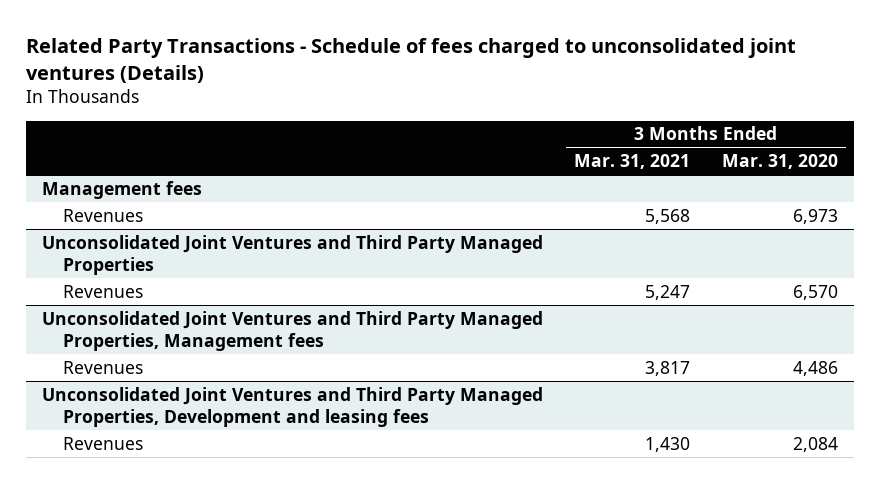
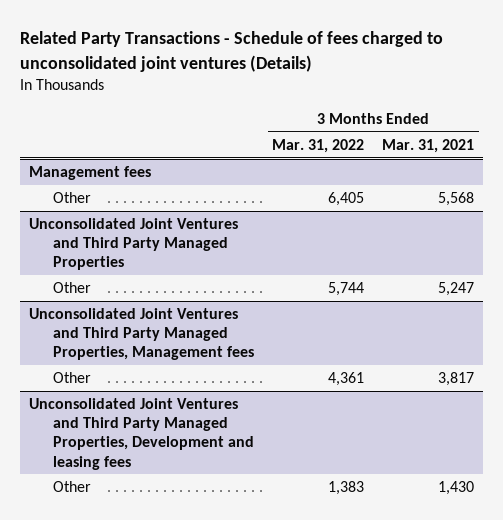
[721,154,838,170] Mar. 31, 2020 -> none
none -> [272,138,365,153] Mar. 31, 2022
[62,208,143,222] Revenues -> [53,192,92,204] Other
[62,284,143,298] Revenues -> [53,282,92,294] Other
[62,360,143,374] Revenues -> [53,372,92,384] Other
[62,436,143,450] Revenues -> [53,481,92,493] Other

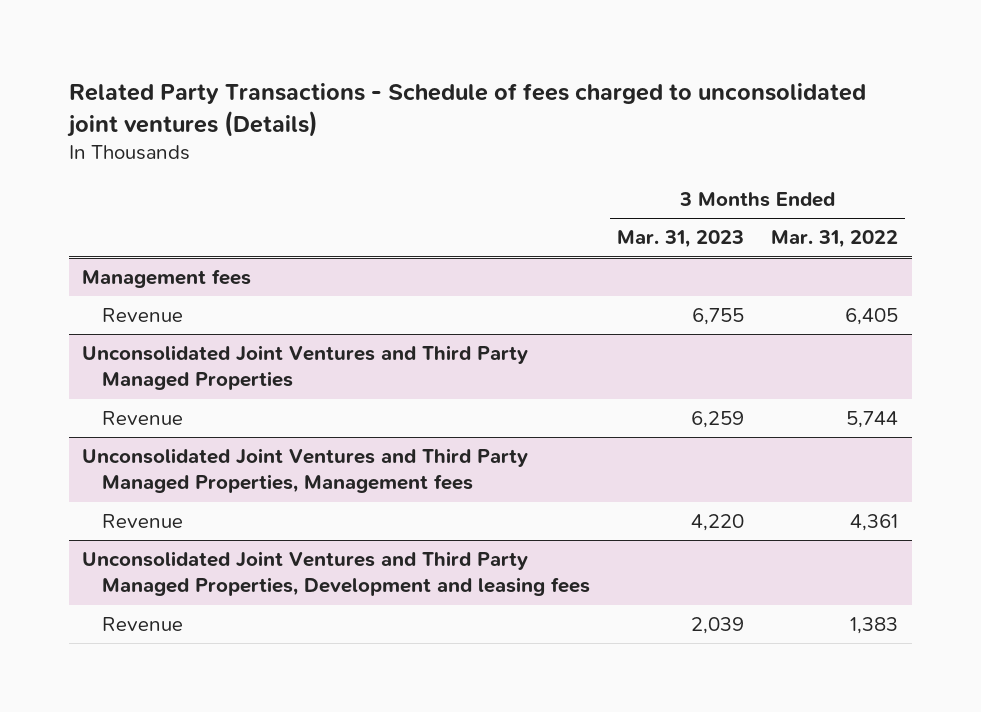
[382,138,475,153] Mar. 31, 2021 -> none
none -> [617,230,745,249] Mar. 31, 2023
[53,192,92,204] Other -> [102,308,184,323] Revenue
[53,282,92,294] Other -> [102,411,184,426] Revenue
[53,372,92,384] Other -> [102,514,184,529] Revenue
[53,481,92,493] Other -> [102,617,184,632] Revenue

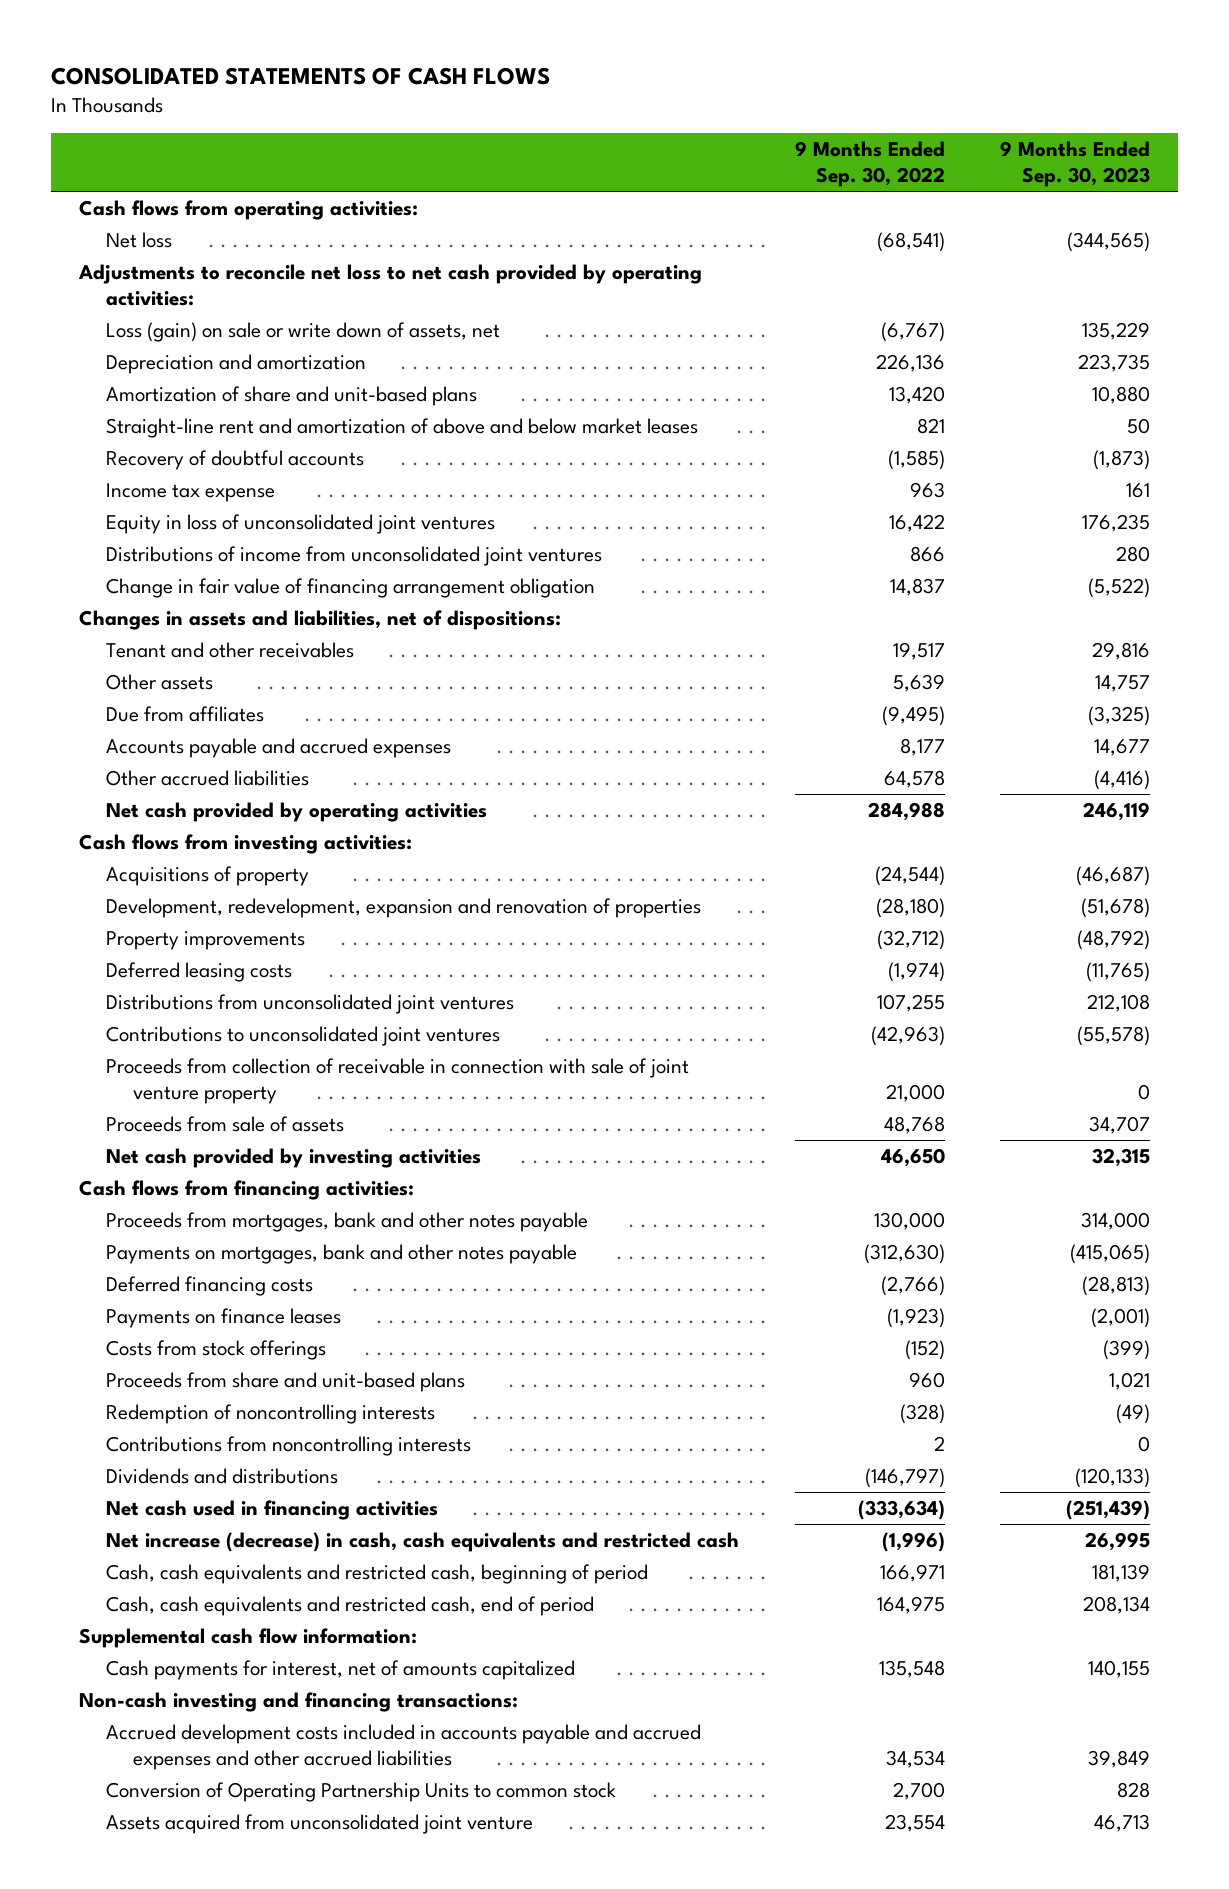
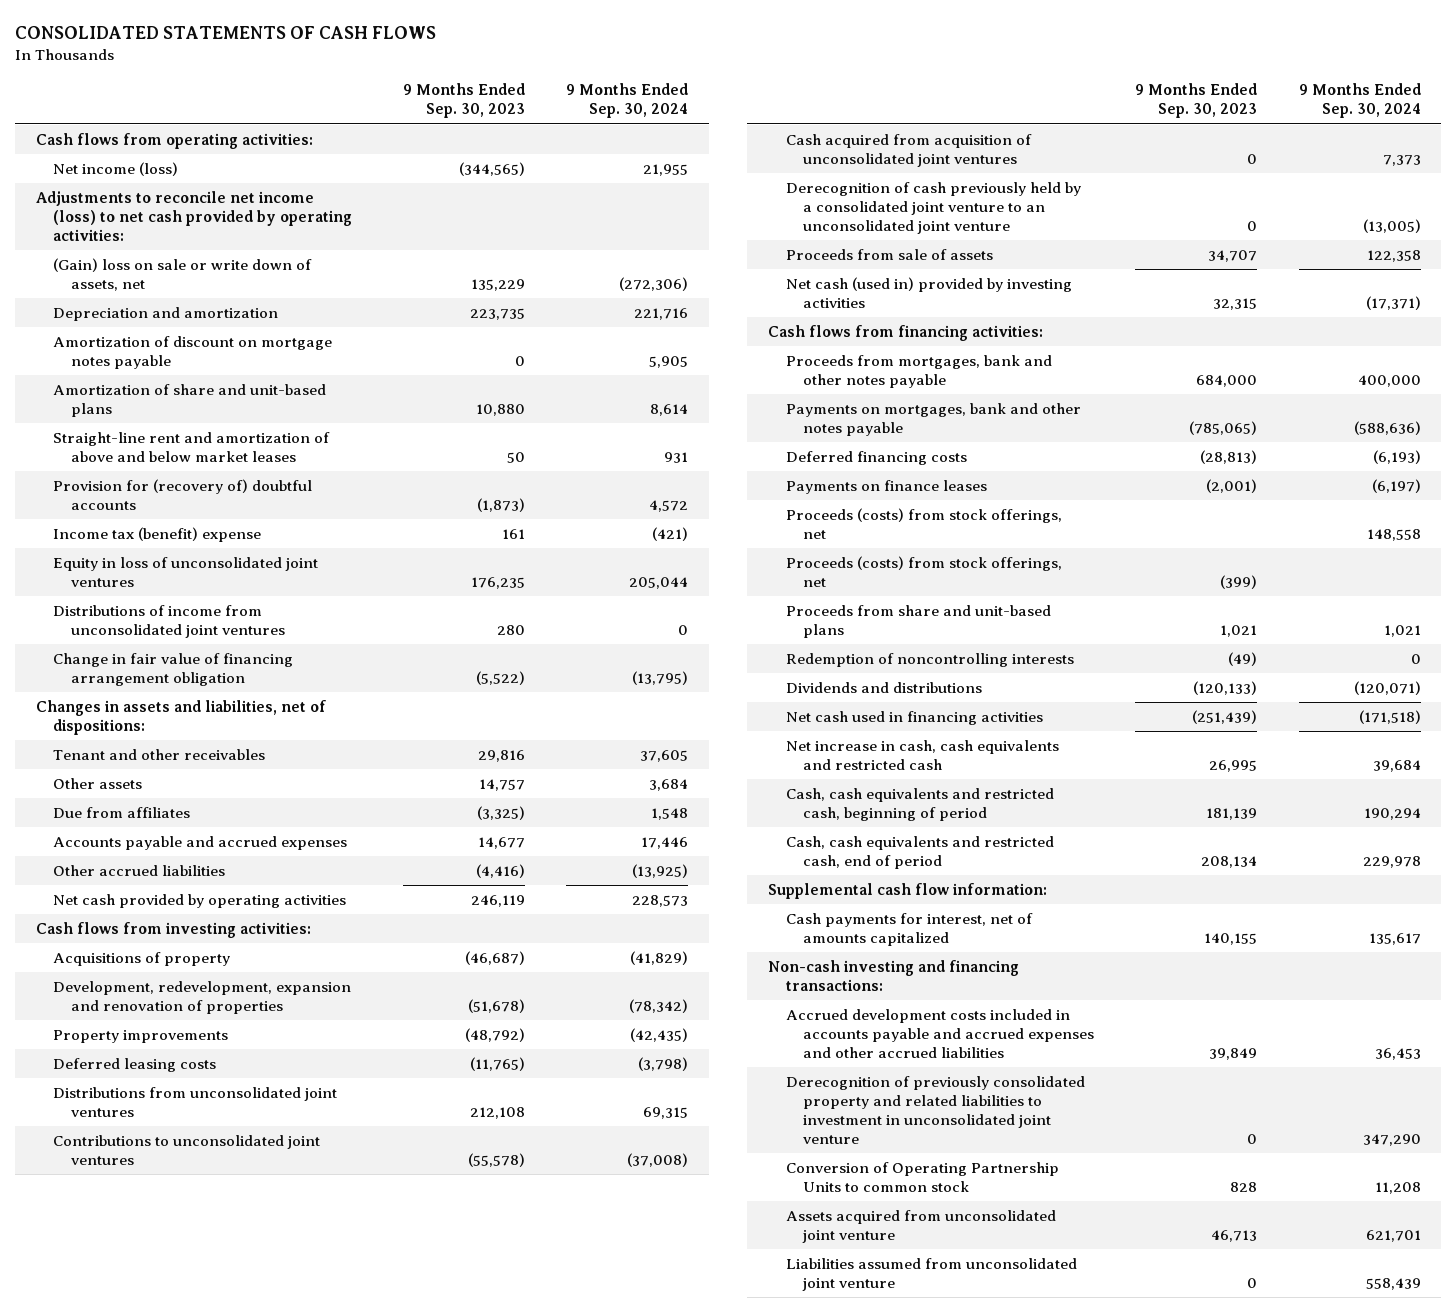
[794,140,945,188] 9 Months Ended Sep. 30, 2022 -> none
none -> [566,83,689,119] 9 Months Ended Sep. 30, 2024
[106,231,173,248] Net loss -> [53,161,179,176] Net income (loss)
[77,263,702,307] Adjustments to reconcile net loss to net cash provided by operating activities: -> [35,190,353,241] Adjustments to reconcile net income (loss) to net cash provided by operating activities:
[106,321,501,342] Loss (gain) on sale or write down of assets, net -> [53,257,313,291] (Gain) loss on sale or write down of assets, net
none -> [53,335,333,369] Amortization of discount on mortgage notes payable
[106,449,365,470] Recovery of doubtful accounts -> [53,478,313,510] Provision for (recovery of) doubtful accounts
[106,482,276,502] Income tax expense -> [53,526,262,542] Income tax (benefit) expense
[106,1057,690,1105] Proceeds from collection of receivable in connection with sale of joint venture property -> none
none -> [785,133,1032,167] Cash acquired from acquisition of unconsolidated joint ventures
none -> [785,181,1081,234] Derecognition of cash previously held by a consolidated joint venture to an unconsolidated joint venture
[106,1147,482,1168] Net cash provided by investing activities -> [785,276,1072,308] Net cash (used in) provided by investing activities
[1081,1211,1151,1230] 314,000 -> [1196,374,1258,387] 684,000
[1070,1243,1151,1264] (415,065) -> [1189,420,1258,435] (785,065)
none -> [785,507,1062,539] Proceeds (costs) from stock offerings, net
[106,1339,327,1360] Costs from stock offerings -> [785,555,1062,587] Proceeds (costs) from stock offerings, net
[106,1435,472,1456] Contributions from noncontrolling interests -> none
[106,1531,740,1552] Net increase (decrease) in cash, cash equivalents and restricted cash -> [785,739,1059,770] Net increase in cash, cash equivalents and restricted cash
none -> [785,1075,1085,1144] Derecognition of previously consolidated property and related liabilities to investment in unconsolidated joint venture
none -> [785,1257,1077,1291] Liabilities assumed from unconsolidated joint venture

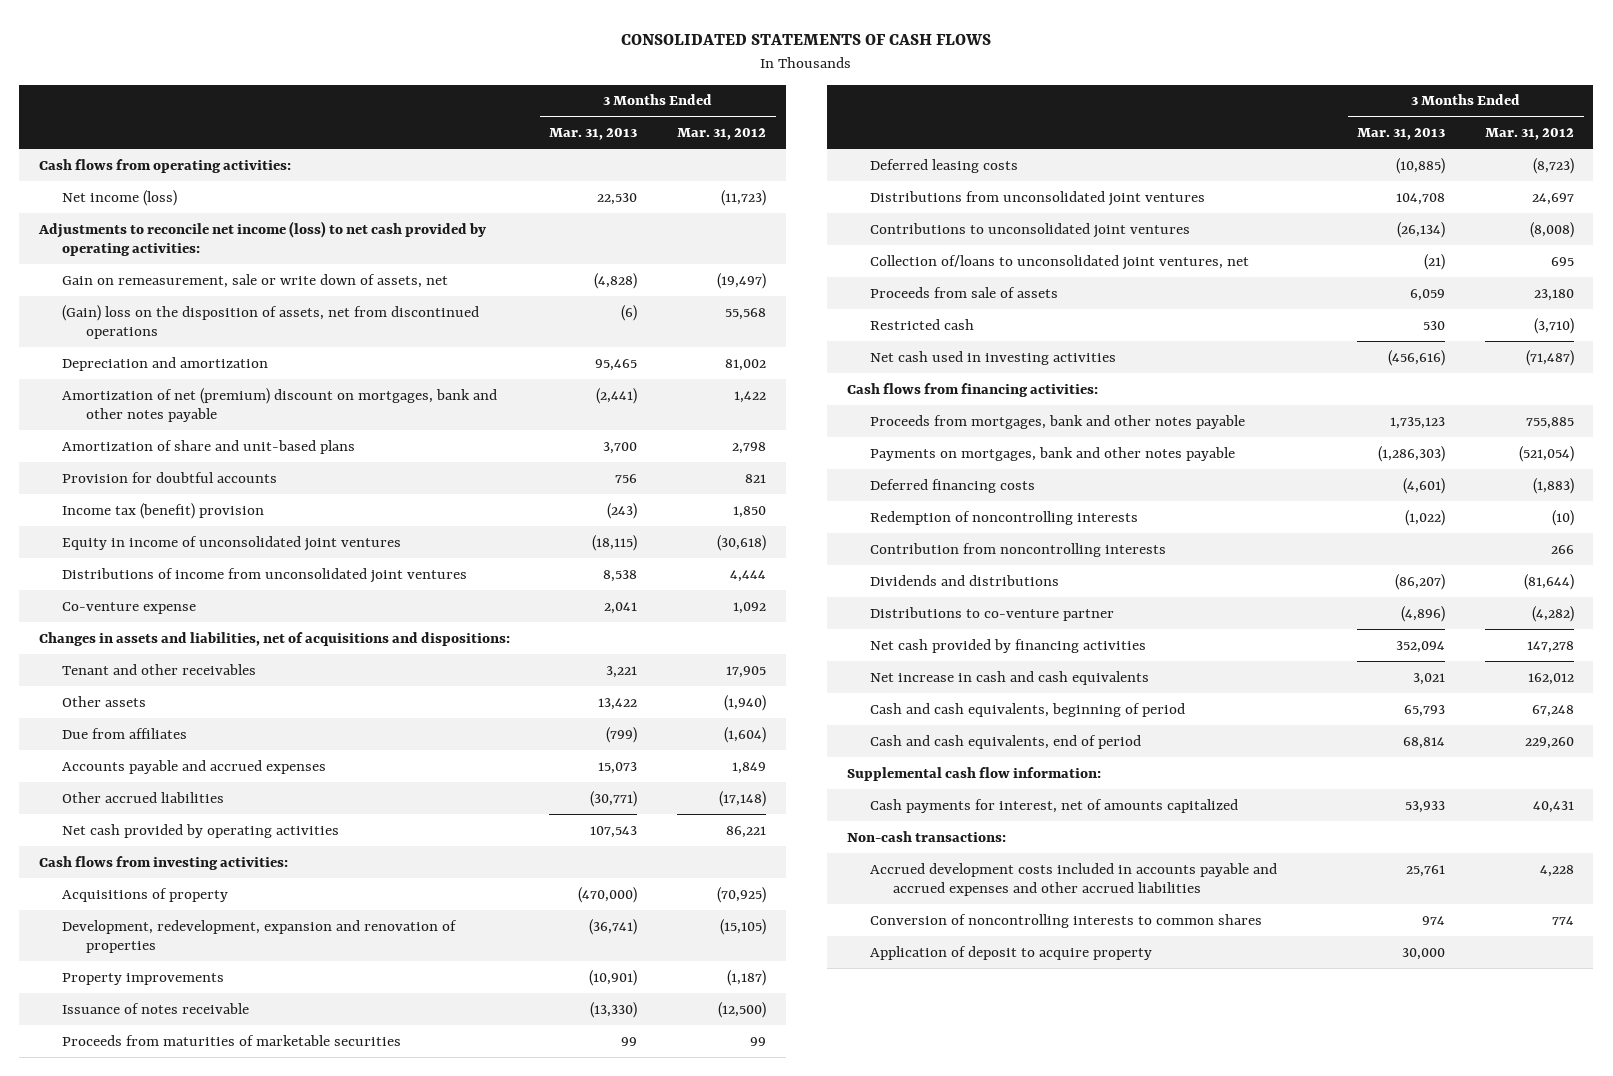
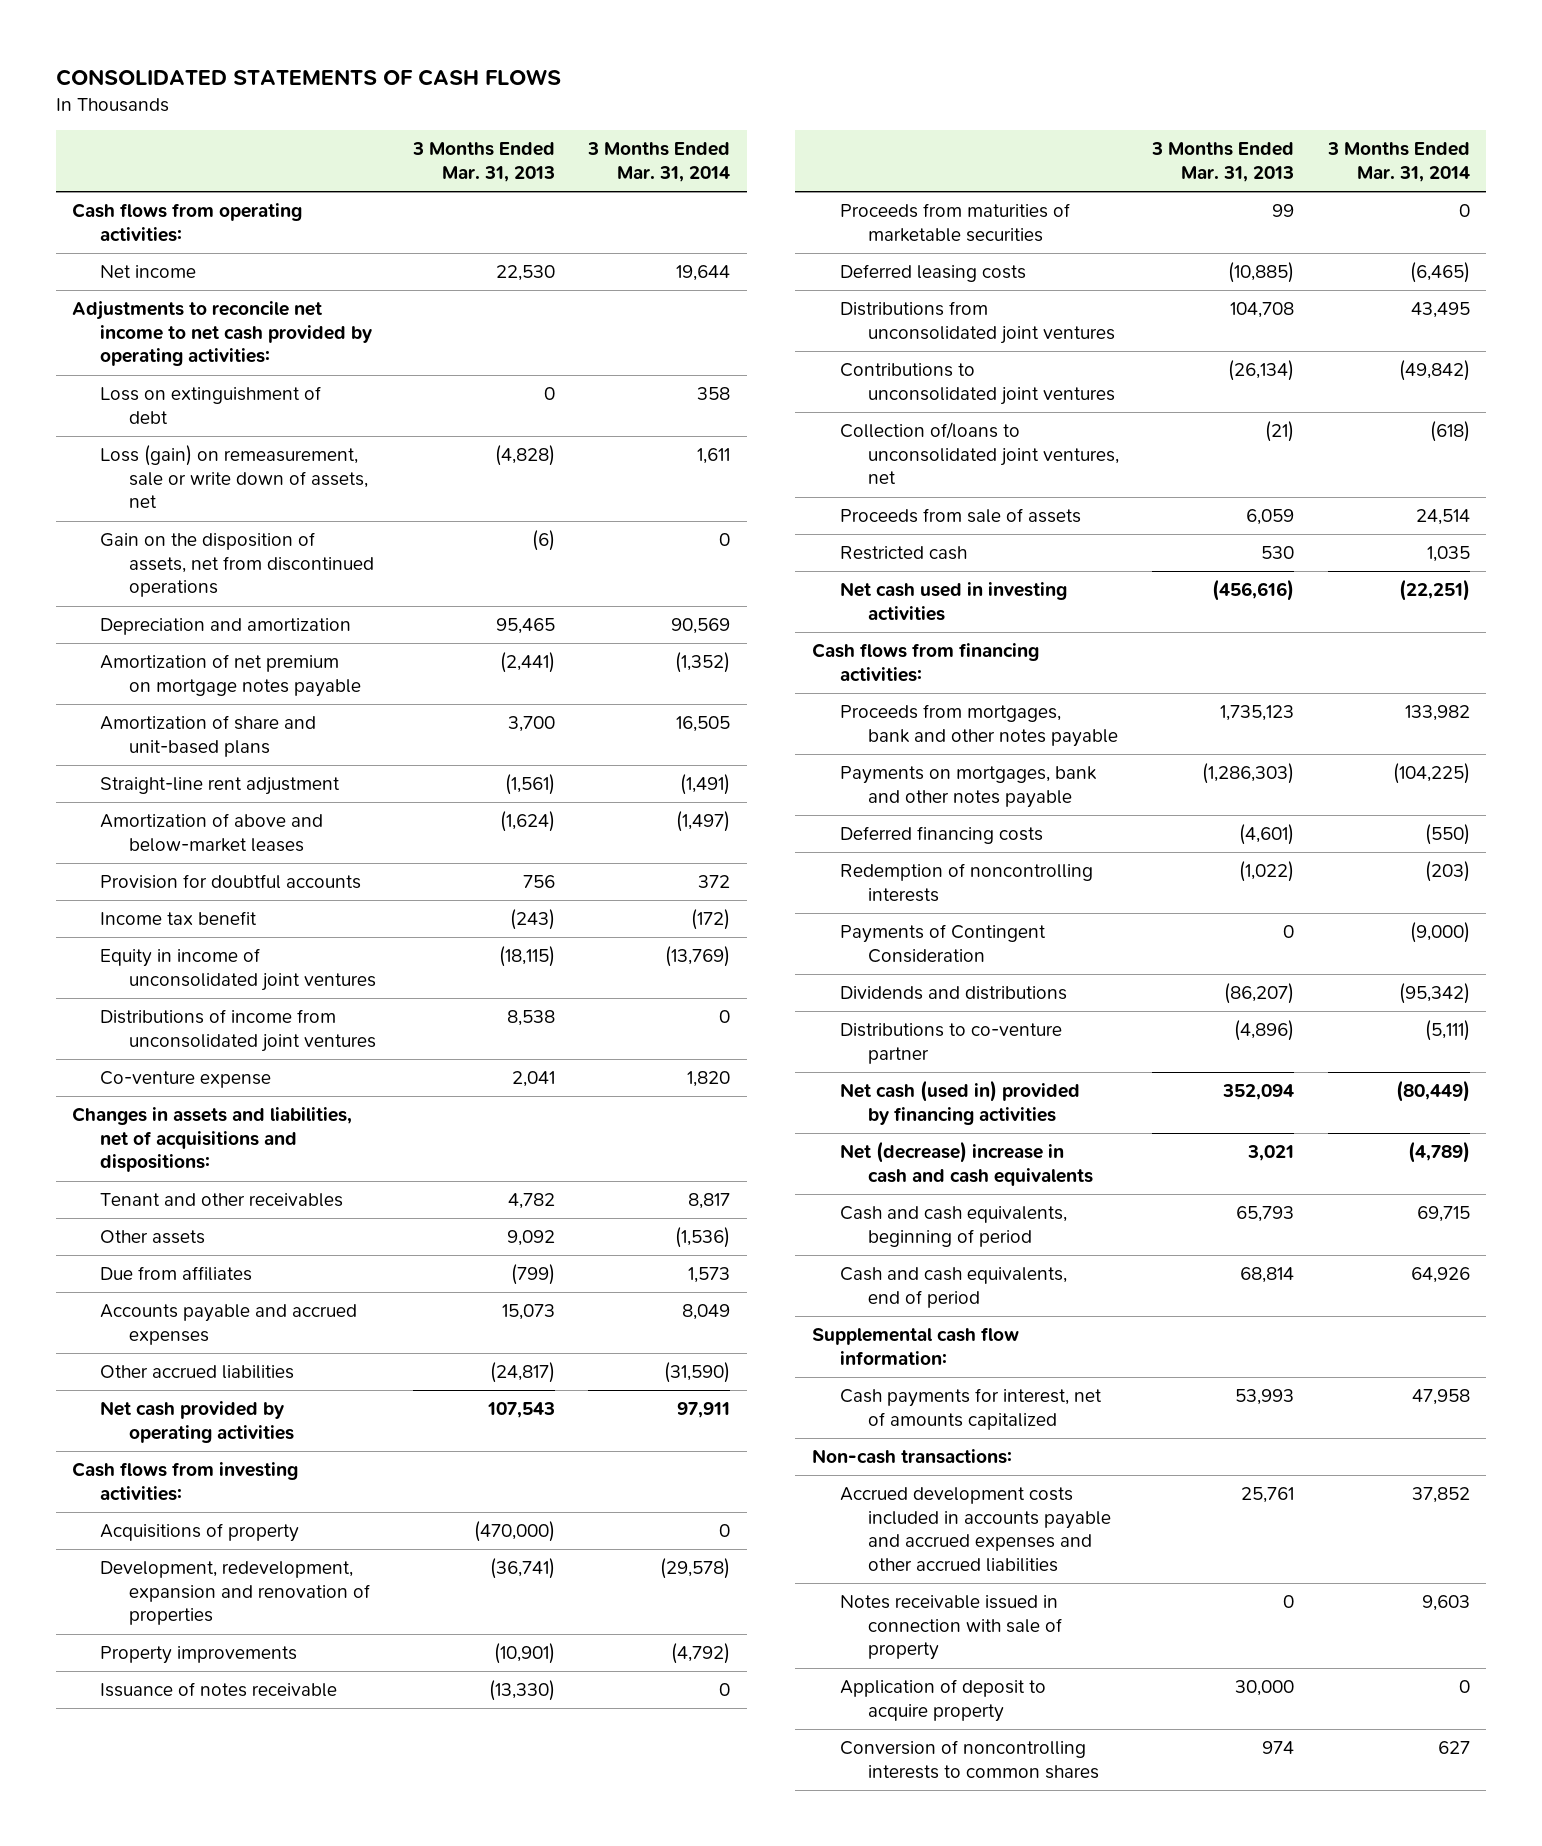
[676,127,766,140] Mar. 31, 2012 -> none
none -> [587,142,731,182] 3 Months Ended Mar. 31, 2014
[62,189,178,206] Net income (loss) -> [100,265,197,279] Net income
[38,220,487,257] Adjustments to reconcile net income (loss) to net cash provided by operating activities: -> [72,301,373,367] Adjustments to reconcile net income to net cash provided by operating activities:
none -> [100,386,322,424] Loss on extinguishment of debt
[62,273,449,288] Gain on remeasurement, sale or write down of assets, net -> [100,445,368,509] Loss (gain) on remeasurement, sale or write down of assets, net
[62,304,480,340] (Gain) loss on the disposition of assets, net from discontinued operations -> [100,532,374,598] Gain on the disposition of assets, net from discontinued operations
[62,387,498,423] Amortization of net (premium) discount on mortgages, bank and other notes payable -> [100,654,361,697] Amortization of net premium on mortgage notes payable
none -> [100,777,341,796] Straight-line rent adjustment
none -> [100,813,324,852] Amortization of above and below-market leases
[62,502,265,519] Income tax (benefit) provision -> [100,911,258,926] Income tax benefit
[606,665,638,678] 3,221 -> [507,1193,555,1210] 4,782
[598,697,638,710] 13,422 -> [506,1230,555,1247] 9,092
[590,790,638,807] (30,771) -> [489,1362,555,1384] (24,817)
[870,542,1167,557] Contribution from noncontrolling interests -> none
none -> [839,924,1046,963] Payments of Contingent Consideration
[870,638,1147,653] Net cash provided by financing activities -> [839,1080,1080,1125] Net cash (used in) provided by financing activities
[870,670,1150,685] Net increase in cash and cash equivalents -> [839,1141,1093,1186] Net (decrease) increase in cash and cash equivalents
[1405,800,1446,813] 53,933 -> [1235,1389,1295,1406] 53,993
none -> [839,1595,1062,1661] Notes receivable issued in connection with sale of property
[870,913,1263,928] Conversion of noncontrolling interests to common shares -> [839,1740,1099,1779] Conversion of noncontrolling interests to common shares

